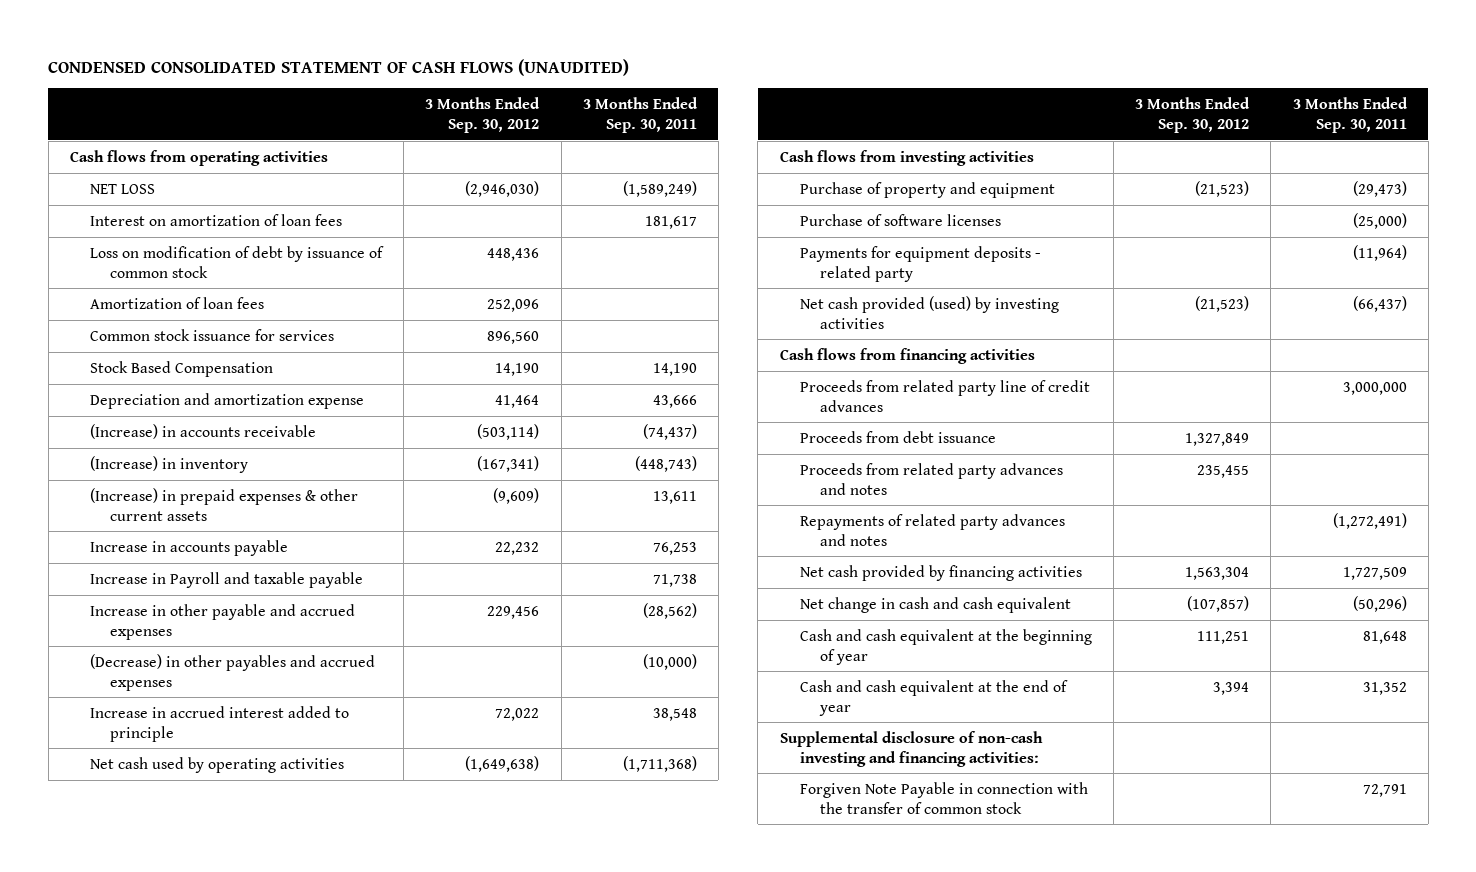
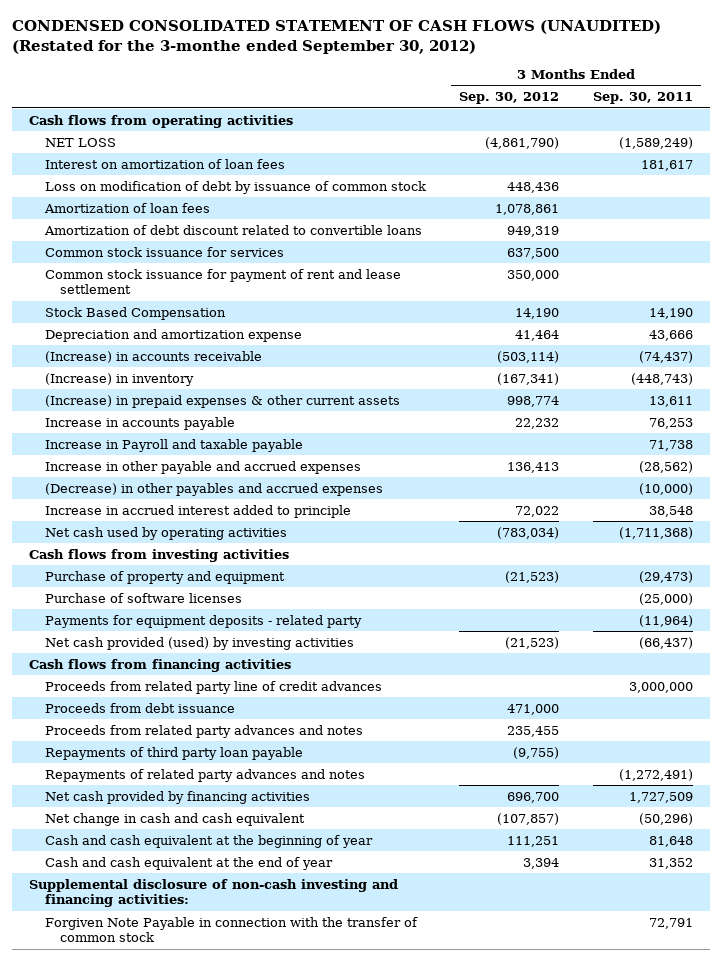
[48,58,630,76] CONDENSED CONSOLIDATED STATEMENT OF CASH FLOWS (UNAUDITED) -> [11,20,661,54] CONDENSED CONSOLIDATED STATEMENT OF CASH FLOWS (UNAUDITED) (Restated for the 3-monthe ended September 30, 2012)
[465,180,540,197] (2,946,030) -> [485,136,560,149] (4,861,790)
[487,298,540,312] 252,096 -> [495,203,560,215] 1,078,861
none -> [43,224,422,235] Amortization of debt discount related to convertible loans
[487,330,540,344] 896,560 -> [507,247,560,259] 637,500
none -> [44,268,401,295] Common stock issuance for payment of rent and lease settlement
[493,487,540,504] (9,609) -> [507,395,560,407] 998,774
[487,605,540,619] 229,456 -> [507,461,560,473] 136,413
[465,755,540,772] (1,649,638) -> [497,526,560,539] (783,034)
[1185,432,1250,446] 1,327,849 -> [507,703,560,715] 471,000
none -> [44,746,303,760] Repayments of third party loan payable
[1185,566,1250,580] 1,563,304 -> [507,791,560,803] 696,700

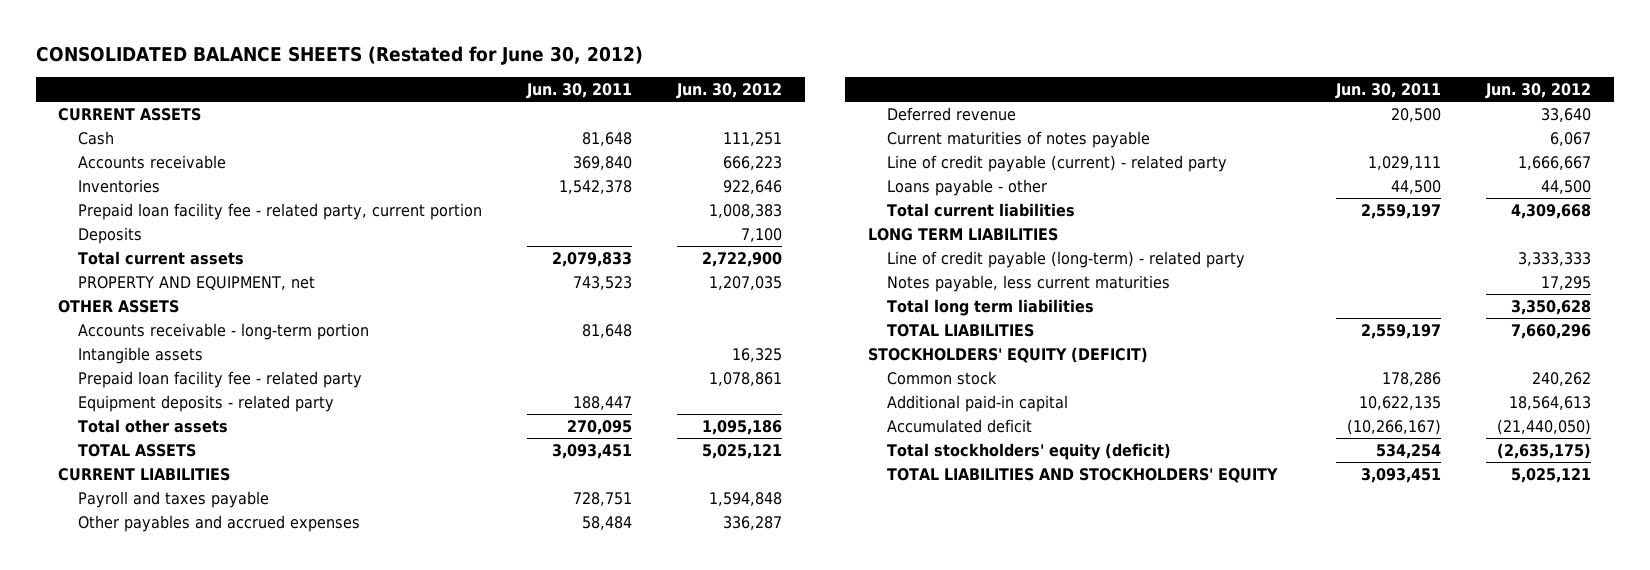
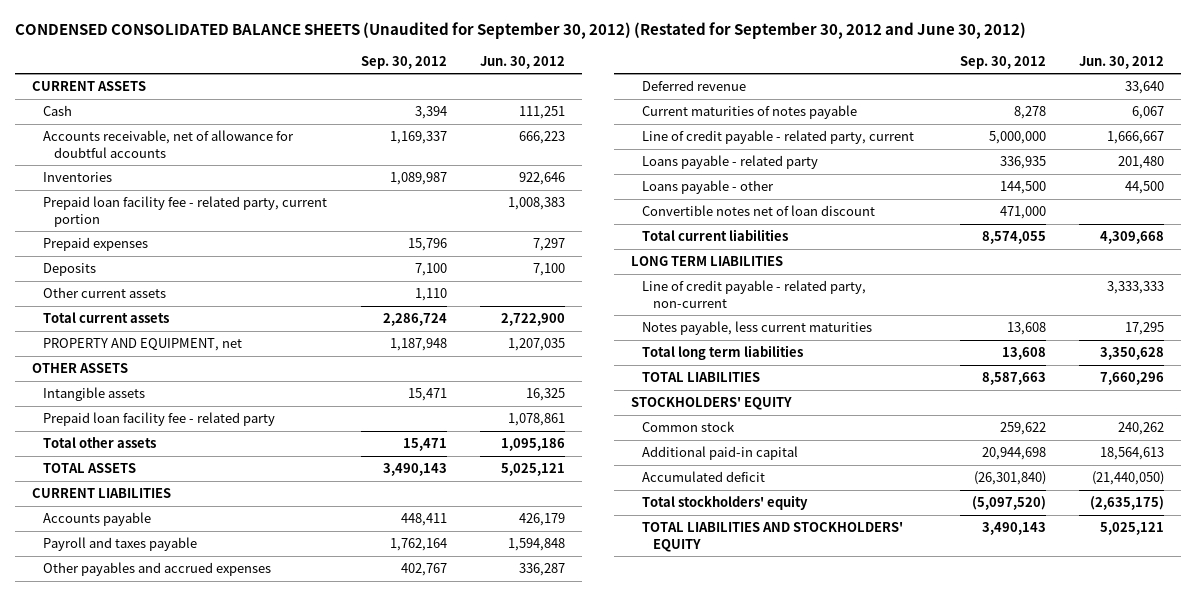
[35,46,643,66] CONSOLIDATED BALANCE SHEETS (Restated for June 30, 2012) -> [15,22,1027,40] CONDENSED CONSOLIDATED BALANCE SHEETS (Unaudited for September 30, 2012) (Restated for September 30, 2012 and June 30, 2012)
[525,83,632,100] Jun. 30, 2011 -> none
none -> [360,55,447,69] Sep. 30, 2012
[77,154,226,169] Accounts receivable -> [43,130,295,158] Accounts receivable, net of allowance for doubtful accounts
none -> [43,237,149,252] Prepaid expenses
none -> [43,287,167,299] Other current assets
[77,322,369,340] Accounts receivable - long-term portion -> none
[77,394,334,412] Equipment deposits - related party -> none
none -> [43,512,152,527] Accounts payable
[886,154,1227,172] Line of credit payable (current) - related party -> [642,130,915,145] Line of credit payable - related party, current
none -> [642,155,819,170] Loans payable - related party
none -> [642,205,876,217] Convertible notes net of loan discount
[886,250,1245,268] Line of credit payable (long-term) - related party -> [642,280,867,308] Line of credit payable - related party, non-current
[867,346,1148,363] STOCKHOLDERS' EQUITY (DEFICIT) -> [631,397,793,411] STOCKHOLDERS' EQUITY
[886,442,1171,460] Total stockholders' equity (deficit) -> [642,495,809,511] Total stockholders' equity

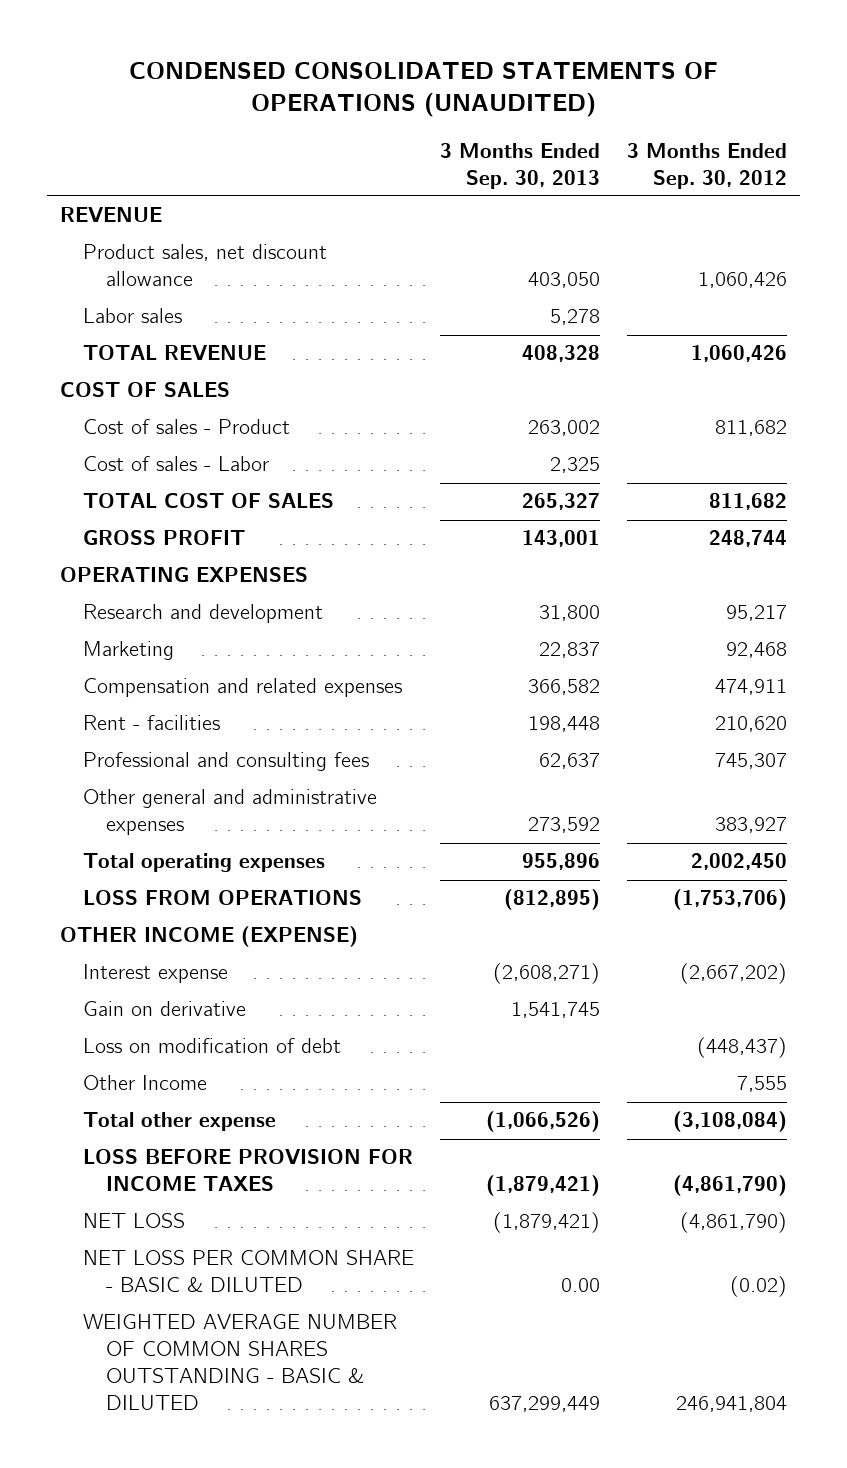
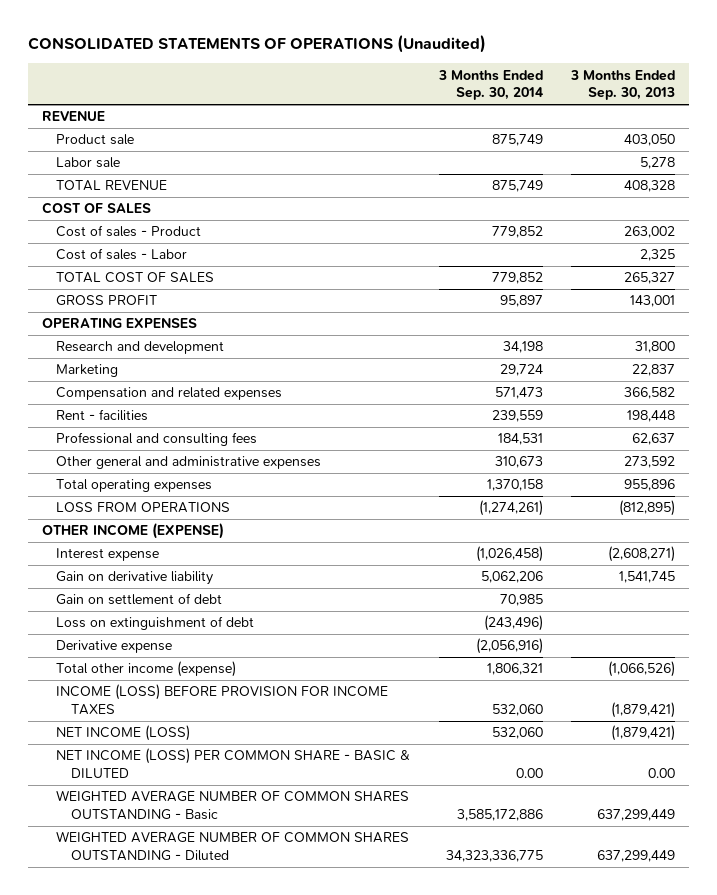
[128,62,718,118] CONDENSED CONSOLIDATED STATEMENTS OF OPERATIONS (UNAUDITED) -> [27,35,486,54] CONSOLIDATED STATEMENTS OF OPERATIONS (Unaudited)
[626,142,787,189] 3 Months Ended Sep. 30, 2012 -> none
none -> [437,69,543,101] 3 Months Ended Sep. 30, 2014
[83,244,328,287] Product sales, net discount allowance -> [56,134,135,146] Product sale
[83,308,183,324] Labor sales -> [56,157,121,169] Labor sale
[83,1075,208,1091] Other Income -> none
[83,1001,247,1017] Gain on derivative -> [56,571,214,586] Gain on derivative liability
[83,1038,342,1054] Loss on modification of debt -> [56,593,223,606] Gain on settlement of debt
none -> [56,616,255,631] Loss on extinguishment of debt
none -> [56,640,173,654] Derivative expense
[83,1112,277,1132] Total other expense -> [56,661,237,678] Total other income (expense)
[83,1149,414,1192] LOSS BEFORE PROVISION FOR INCOME TAXES -> [56,684,389,715] INCOME (LOSS) BEFORE PROVISION FOR INCOME TAXES
[83,1213,186,1229] NET LOSS -> [56,725,191,742] NET INCOME (LOSS)
[83,1250,415,1293] NET LOSS PER COMMON SHARE - BASIC & DILUTED -> [56,748,411,778] NET INCOME (LOSS) PER COMMON SHARE - BASIC & DILUTED
[83,1314,398,1411] WEIGHTED AVERAGE NUMBER OF COMMON SHARES OUTSTANDING - BASIC & DILUTED -> [56,790,410,820] WEIGHTED AVERAGE NUMBER OF COMMON SHARES OUTSTANDING - Basic
none -> [56,831,410,861] WEIGHTED AVERAGE NUMBER OF COMMON SHARES OUTSTANDING - Diluted

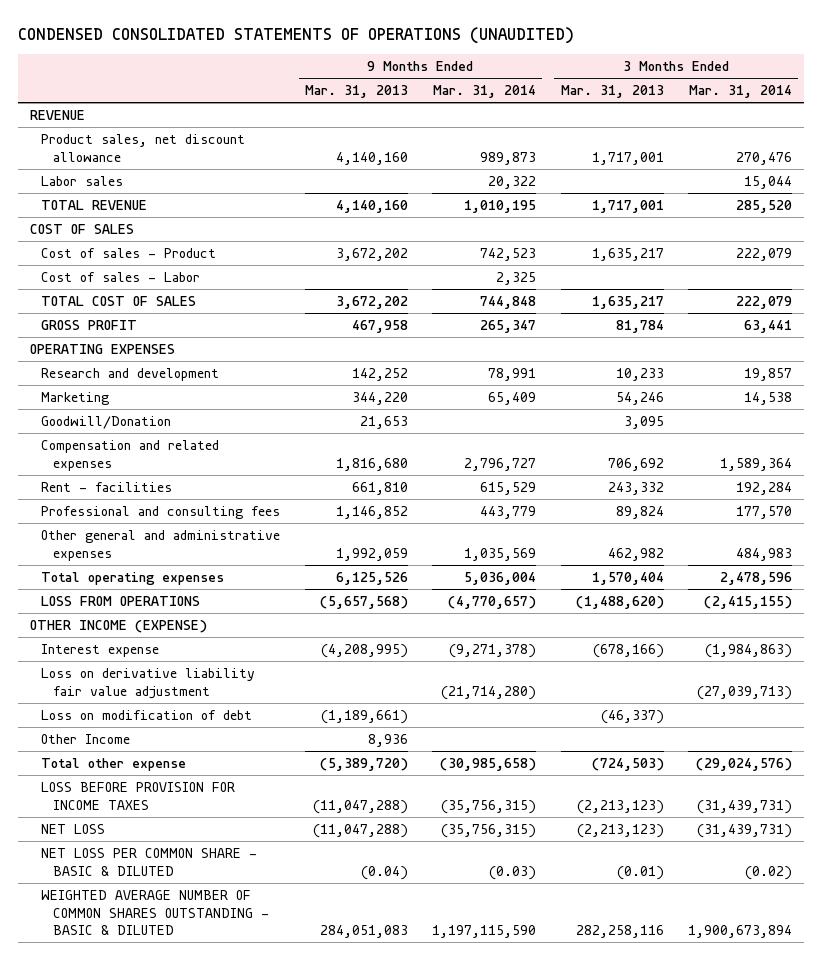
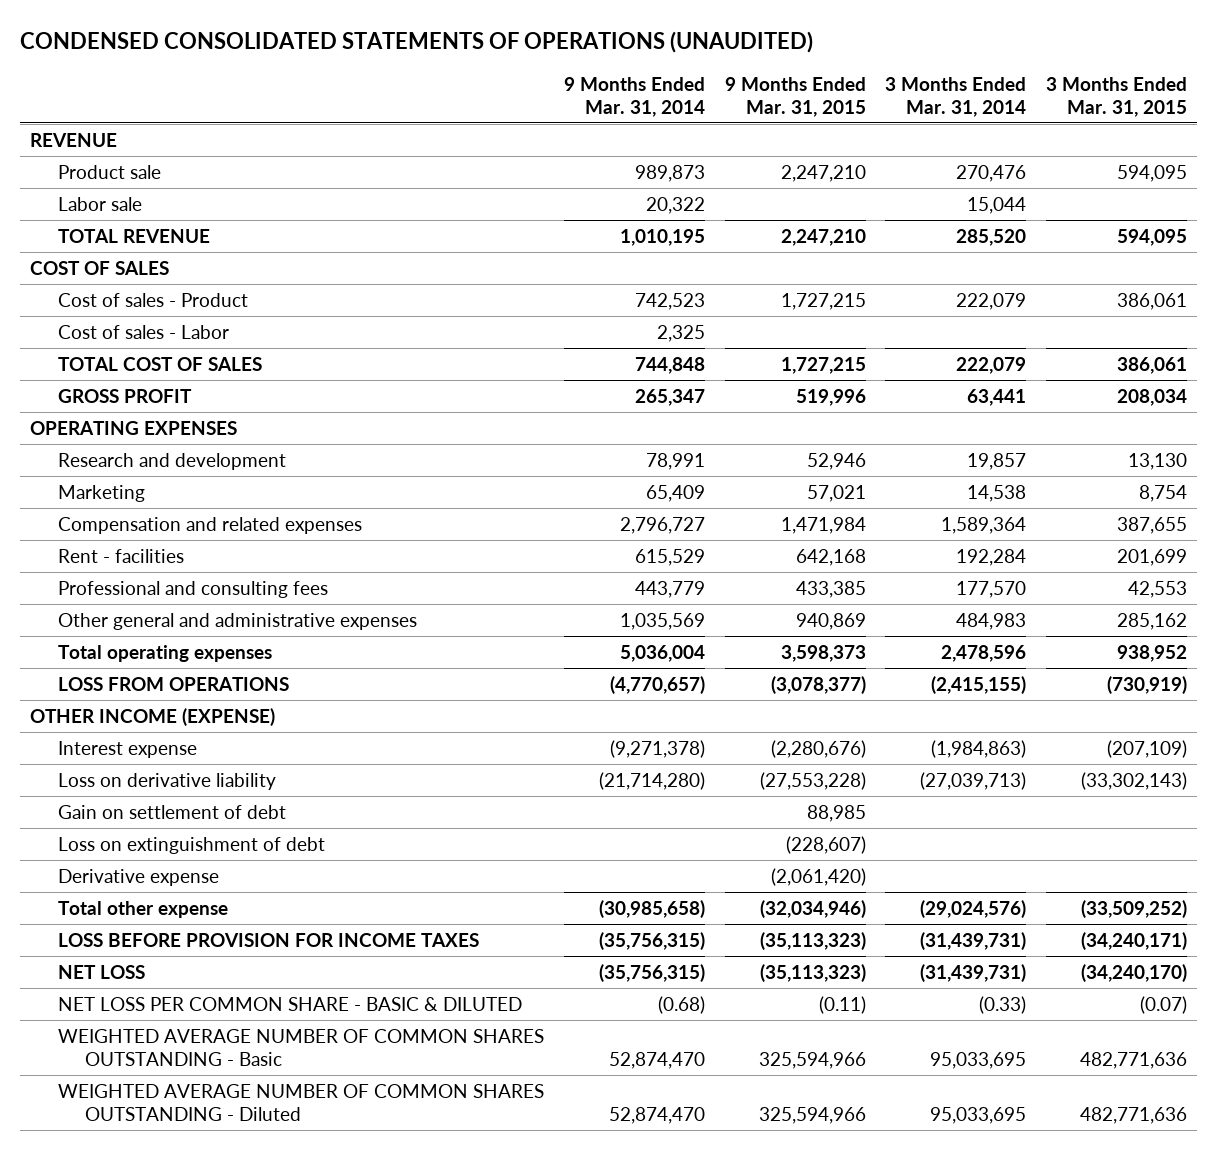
[304,85,408,99] Mar. 31, 2013 -> none
[560,85,664,99] Mar. 31, 2013 -> none
none -> [724,76,866,117] 9 Months Ended Mar. 31, 2015
none -> [1046,76,1188,117] 3 Months Ended Mar. 31, 2015
[41,133,246,162] Product sales, net discount allowance -> [57,164,161,179] Product sale
[41,175,124,186] Labor sales -> [57,196,142,211] Labor sale
[41,415,172,429] Goodwill/Donation -> none
[41,733,131,744] Other Income -> none
[41,667,256,699] Loss on derivative liability fair value adjustment -> [57,772,276,790] Loss on derivative liability
[41,709,253,720] Loss on modification of debt -> [57,804,286,819] Gain on settlement of debt
none -> [57,836,325,854] Loss on extinguishment of debt
none -> [57,868,219,886] Derivative expense
[489,865,537,880] (0.03) -> [657,995,705,1014] (0.68)
[744,865,792,880] (0.02) -> [979,995,1027,1014] (0.33)
[41,889,269,936] WEIGHTED AVERAGE NUMBER OF COMMON SHARES OUTSTANDING - BASIC & DILUTED -> [57,1028,544,1066] WEIGHTED AVERAGE NUMBER OF COMMON SHARES OUTSTANDING - Basic
[432,925,537,939] 1,197,115,590 -> [608,1051,705,1069] 52,874,470
[687,925,792,939] 1,900,673,894 -> [930,1051,1027,1069] 95,033,695
none -> [57,1083,544,1121] WEIGHTED AVERAGE NUMBER OF COMMON SHARES OUTSTANDING - Diluted

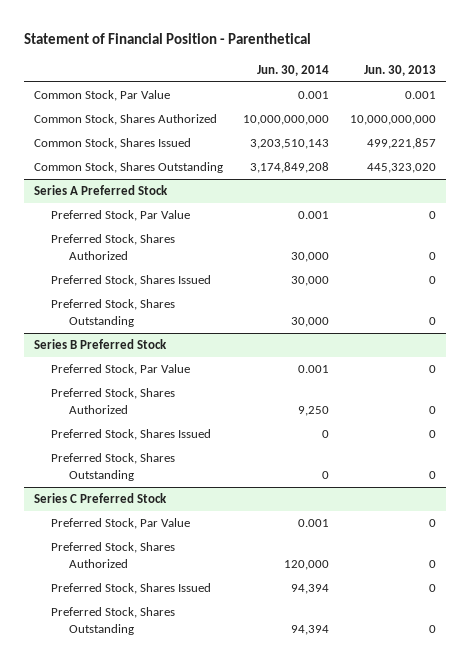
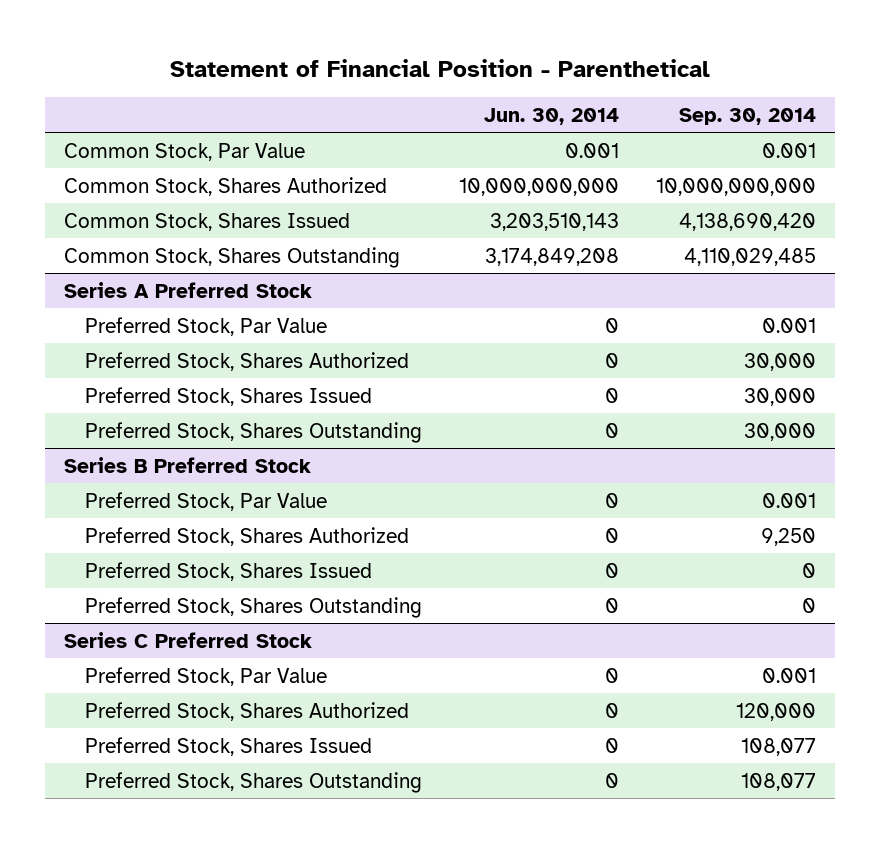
[363,64,436,76] Jun. 30, 2013 -> none
none -> [679,107,817,125] Sep. 30, 2014
[298,211,330,220] 0.001 -> [605,317,620,333] 0
[291,252,330,263] 30,000 -> [605,352,620,368] 0
[291,276,330,287] 30,000 -> [605,387,620,403] 0
[291,317,330,328] 30,000 -> [605,422,620,438] 0
[298,365,330,374] 0.001 -> [605,492,620,508] 0
[298,406,330,417] 9,250 -> [605,527,620,543] 0
[298,519,330,528] 0.001 -> [605,667,620,683] 0
[284,560,330,571] 120,000 -> [605,702,620,718] 0
[291,584,330,595] 94,394 -> [605,737,620,753] 0
[291,625,330,636] 94,394 -> [605,772,620,788] 0

